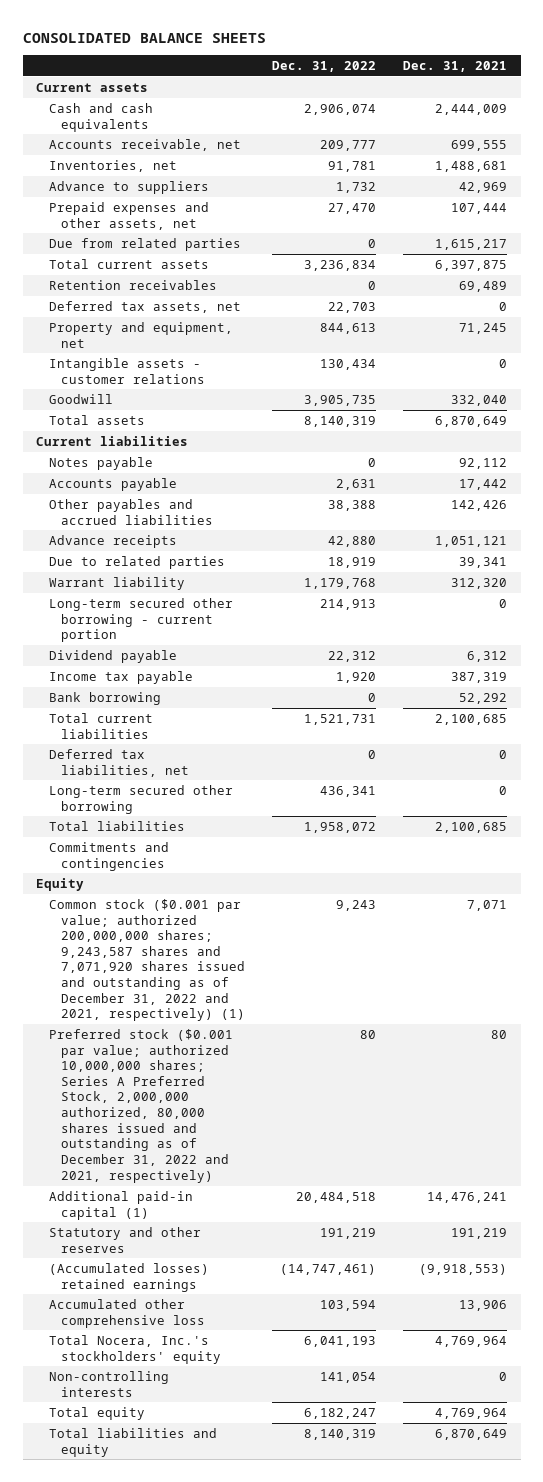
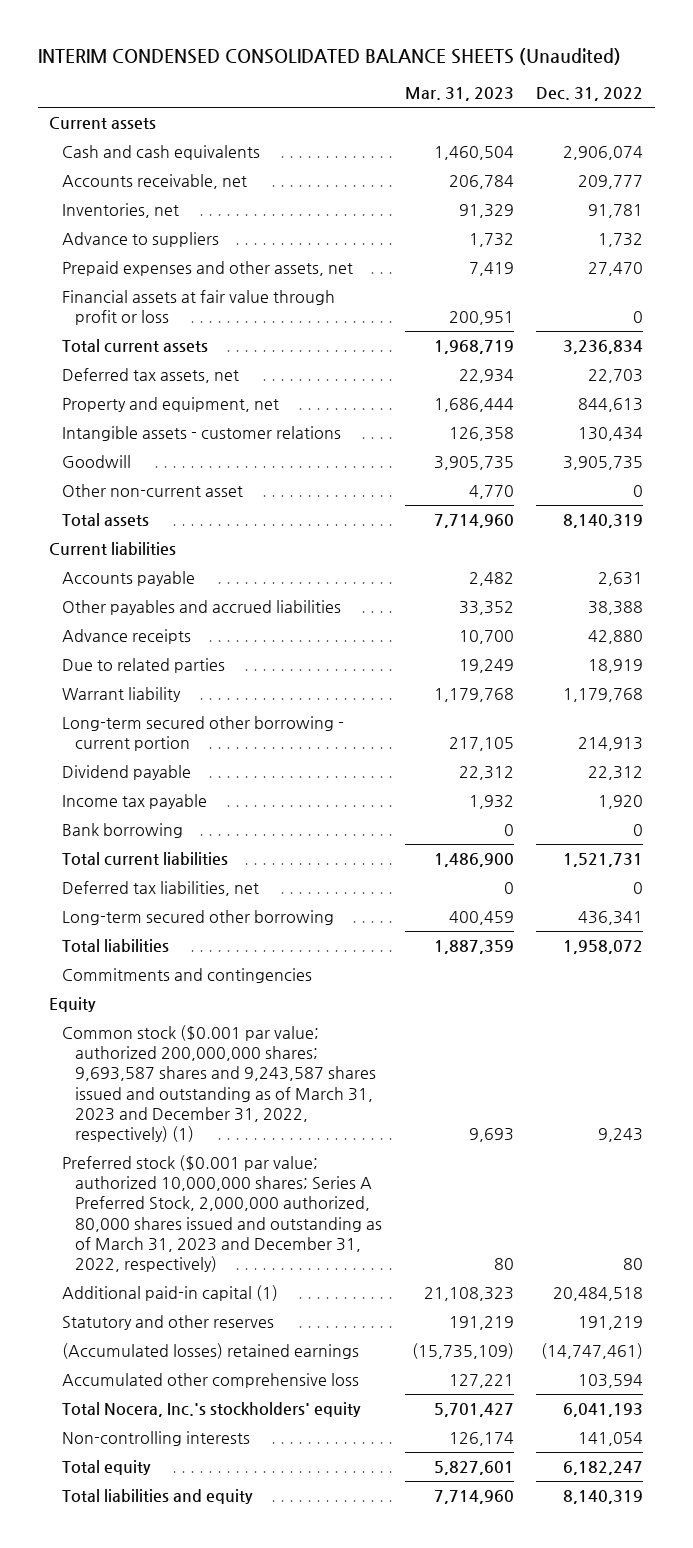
[22,32,266,43] CONSOLIDATED BALANCE SHEETS -> [38,48,622,66] INTERIM CONDENSED CONSOLIDATED BALANCE SHEETS (Unaudited)
[402,60,507,72] Dec. 31, 2021 -> none
none -> [404,87,514,102] Mar. 31, 2023
[48,237,241,251] Due from related parties -> none
none -> [62,289,336,326] Financial assets at fair value through profit or loss
[48,279,217,290] Retention receivables -> none
none -> [62,483,244,497] Other non-current asset
[48,456,153,470] Notes payable -> none
[48,898,245,1022] Common stock ($0.001 par value; authorized 200,000,000 shares; 9,243,587 shares and 7,071,920 shares issued and outstanding as of December 31, 2022 and 2021, respectively) (1) -> [62,1024,377,1142] Common stock ($0.001 par value; authorized 200,000,000 shares; 9,693,587 shares and 9,243,587 shares issued and outstanding as of March 31, 2023 and December 31, 2022, respectively) (1)
[48,1028,233,1183] Preferred stock ($0.001 par value; authorized 10,000,000 shares; Series A Preferred Stock, 2,000,000 authorized, 80,000 shares issued and outstanding as of December 31, 2022 and 2021, respectively) -> [62,1154,383,1272] Preferred stock ($0.001 par value; authorized 10,000,000 shares; Series A Preferred Stock, 2,000,000 authorized, 80,000 shares issued and outstanding as of March 31, 2023 and December 31, 2022, respectively)

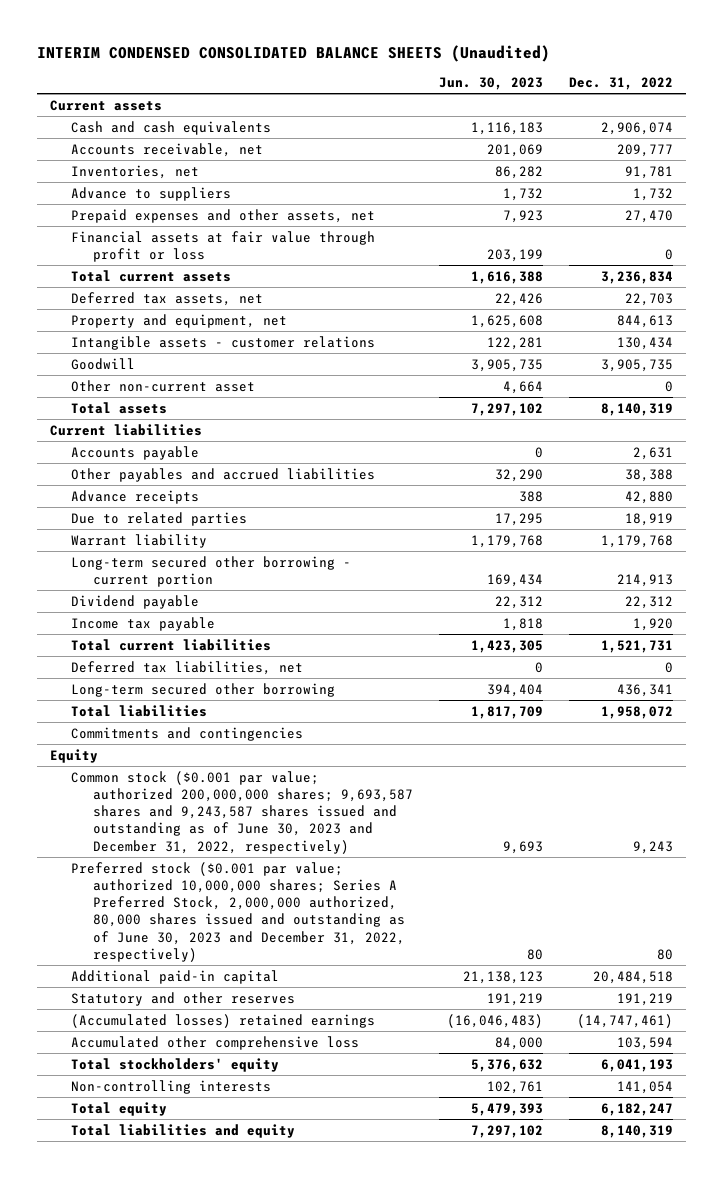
[404,87,514,102] Mar. 31, 2023 -> none
none -> [438,77,543,91] Jun. 30, 2023
[62,822,184,838] Bank borrowing -> none
[62,1024,377,1142] Common stock ($0.001 par value; authorized 200,000,000 shares; 9,693,587 shares and 9,243,587 shares issued and outstanding as of March 31, 2023 and December 31, 2022, respectively) (1) -> [71,770,413,854] Common stock ($0.001 par value; authorized 200,000,000 shares; 9,693,587 shares and 9,243,587 shares issued and outstanding as of June 30, 2023 and December 31, 2022, respectively)
[62,1154,383,1272] Preferred stock ($0.001 par value; authorized 10,000,000 shares; Series A Preferred Stock, 2,000,000 authorized, 80,000 shares issued and outstanding as of March 31, 2023 and December 31, 2022, respectively) -> [71,861,405,963] Preferred stock ($0.001 par value; authorized 10,000,000 shares; Series A Preferred Stock, 2,000,000 authorized, 80,000 shares issued and outstanding as of June 30, 2023 and December 31, 2022, respectively)
[62,1284,279,1301] Additional paid-in capital (1) -> [71,969,280,984] Additional paid-in capital
[62,1401,362,1417] Total Nocera, Inc.'s stockholders' equity -> [71,1057,280,1072] Total stockholders' equity

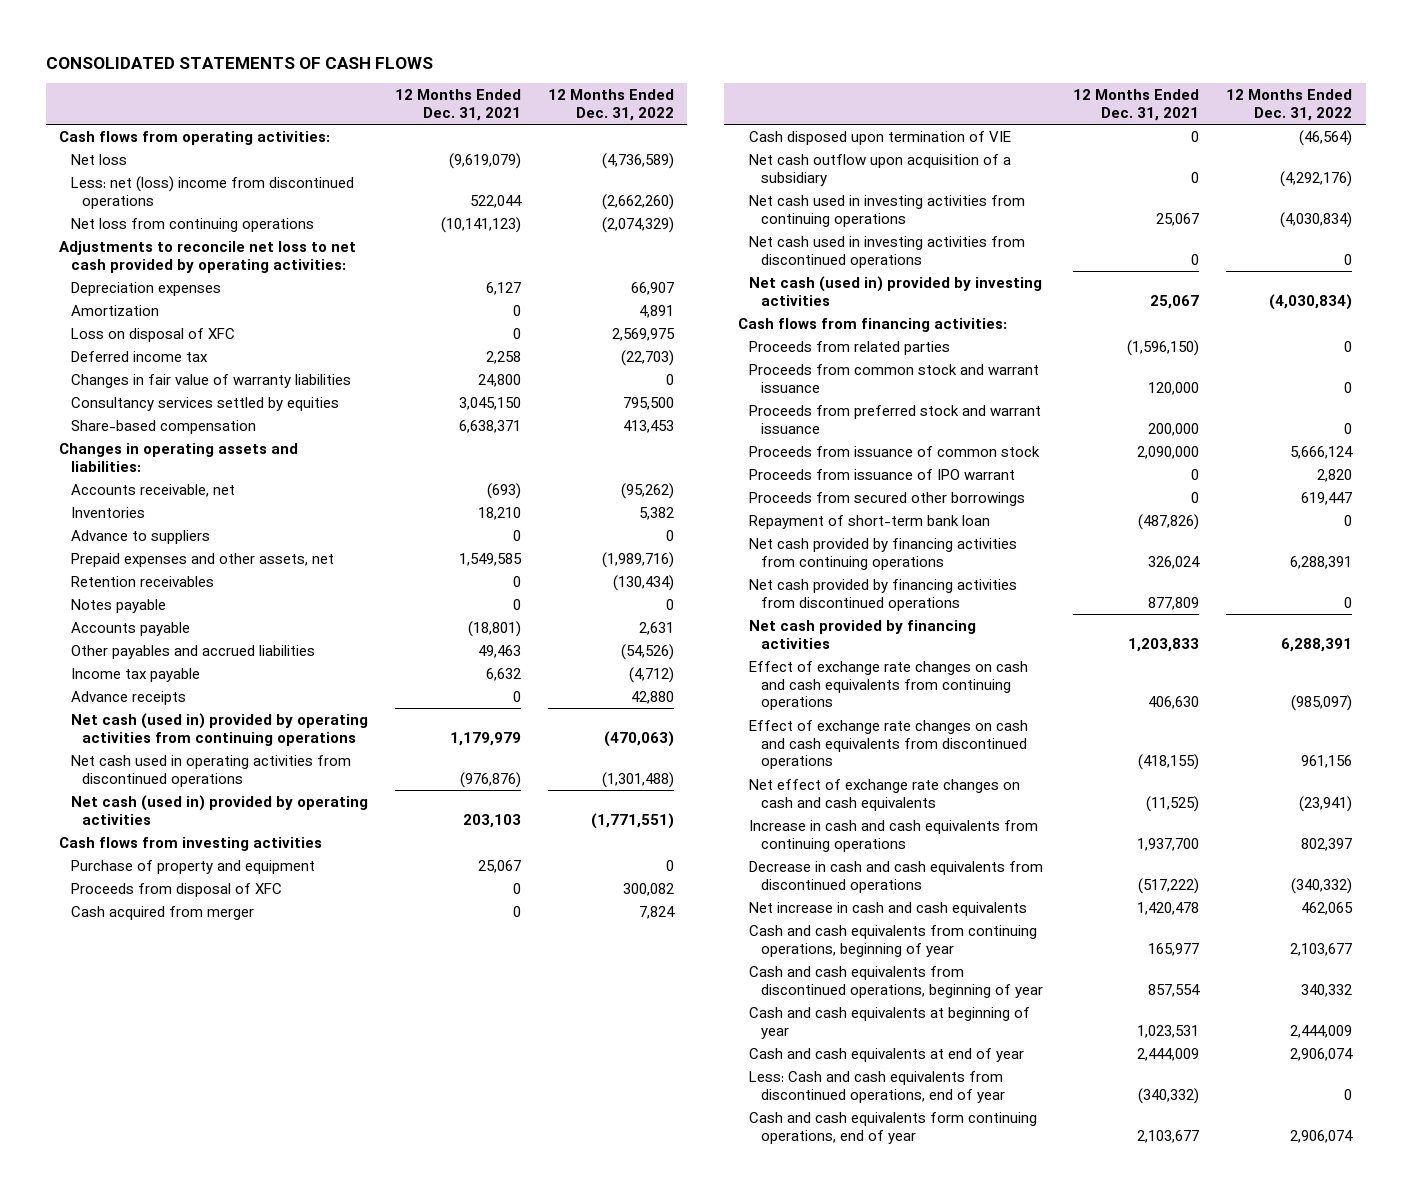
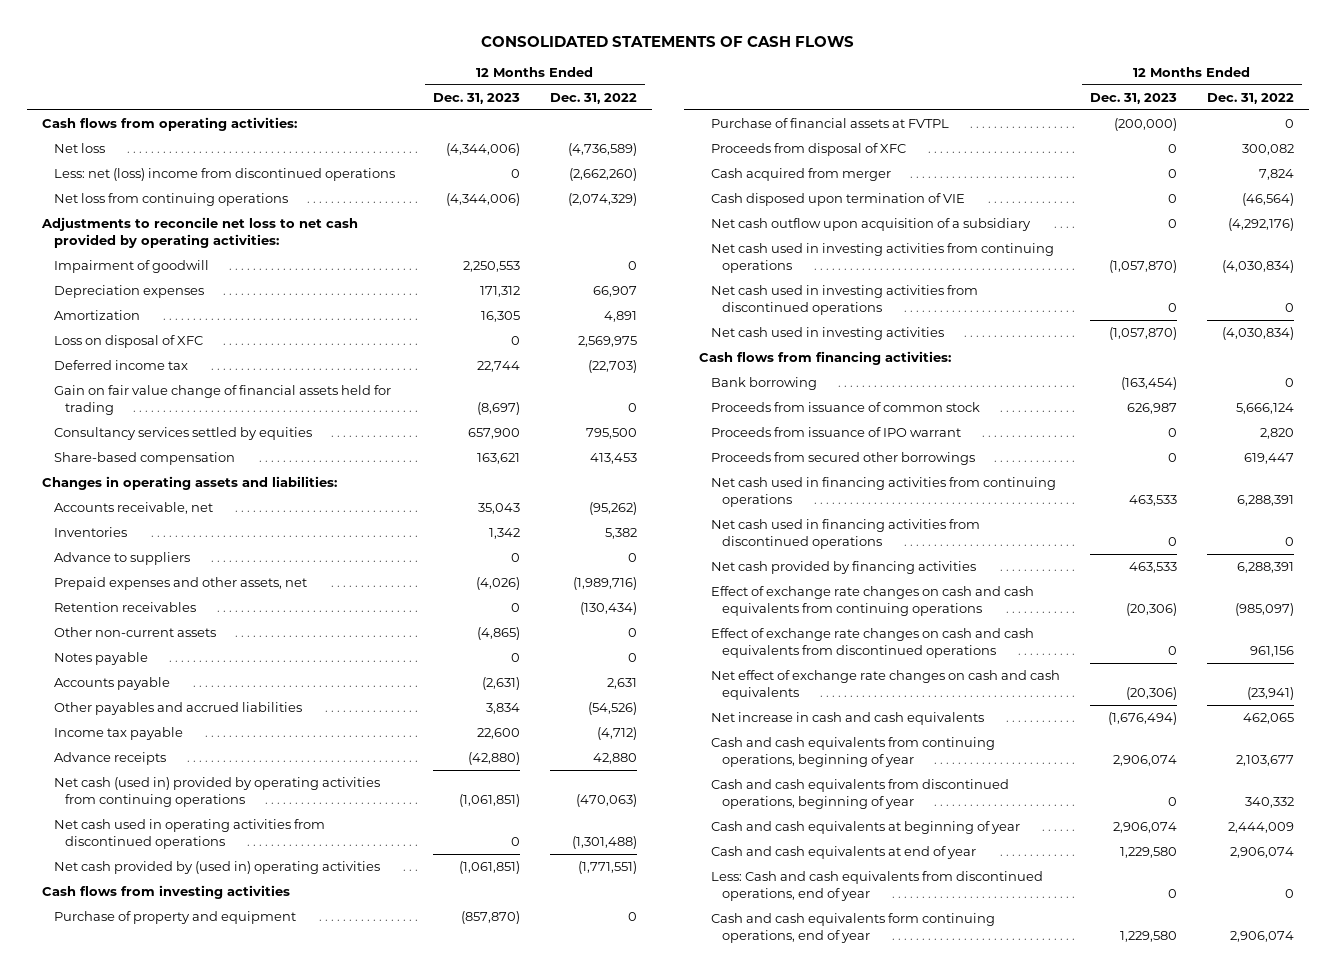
[394,89,521,121] 12 Months Ended Dec. 31, 2021 -> none
none -> [432,92,520,104] Dec. 31, 2023
none -> [53,259,209,273] Impairment of goodwill
[70,373,351,388] Changes in fair value of warranty liabilities -> none
none -> [53,384,391,415] Gain on fair value change of financial assets held for trading
none -> [53,626,216,637] Other non-current assets
[70,794,368,825] Net cash (used in) provided by operating activities -> [53,860,380,874] Net cash provided by (used in) operating activities
none -> [710,117,949,128] Purchase of financial assets at FVTPL
[749,275,1043,306] Net cash (used in) provided by investing activities -> [710,326,944,340] Net cash used in investing activities
[749,340,951,355] Proceeds from related parties -> none
[749,363,1040,393] Proceeds from common stock and warrant issuance -> none
[749,404,1042,434] Proceeds from preferred stock and warrant issuance -> none
none -> [710,376,817,390] Bank borrowing
[749,514,991,529] Repayment of short-term bank loan -> none
[749,537,1018,570] Net cash provided by financing activities from continuing operations -> [710,476,1056,507] Net cash used in financing activities from continuing operations
[749,578,1018,611] Net cash provided by financing activities from discontinued operations -> [710,518,980,549] Net cash used in financing activities from discontinued operations
[749,819,1039,852] Increase in cash and cash equivalents from continuing operations -> none
[749,860,1044,893] Decrease in cash and cash equivalents from discontinued operations -> none

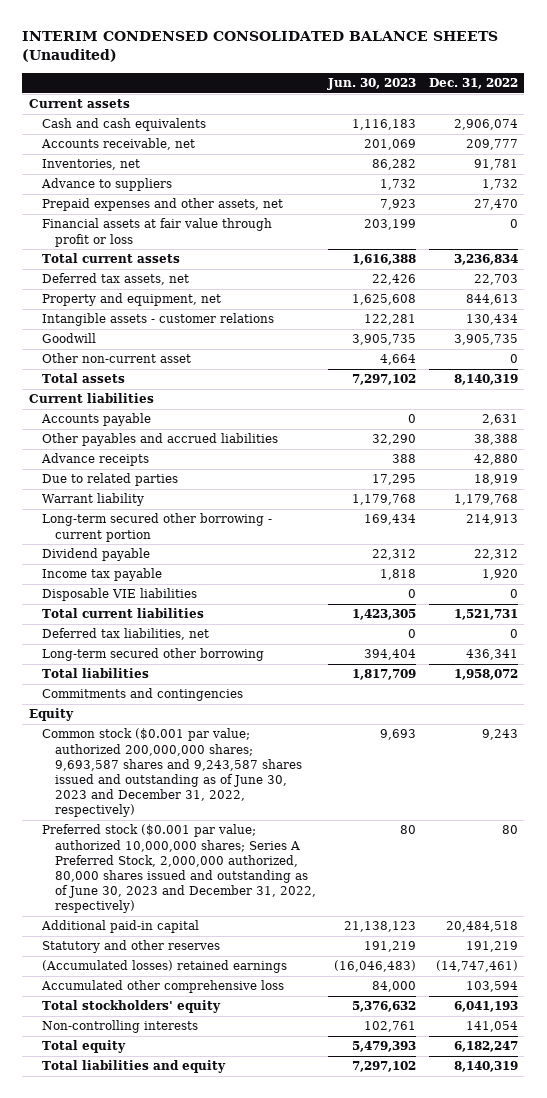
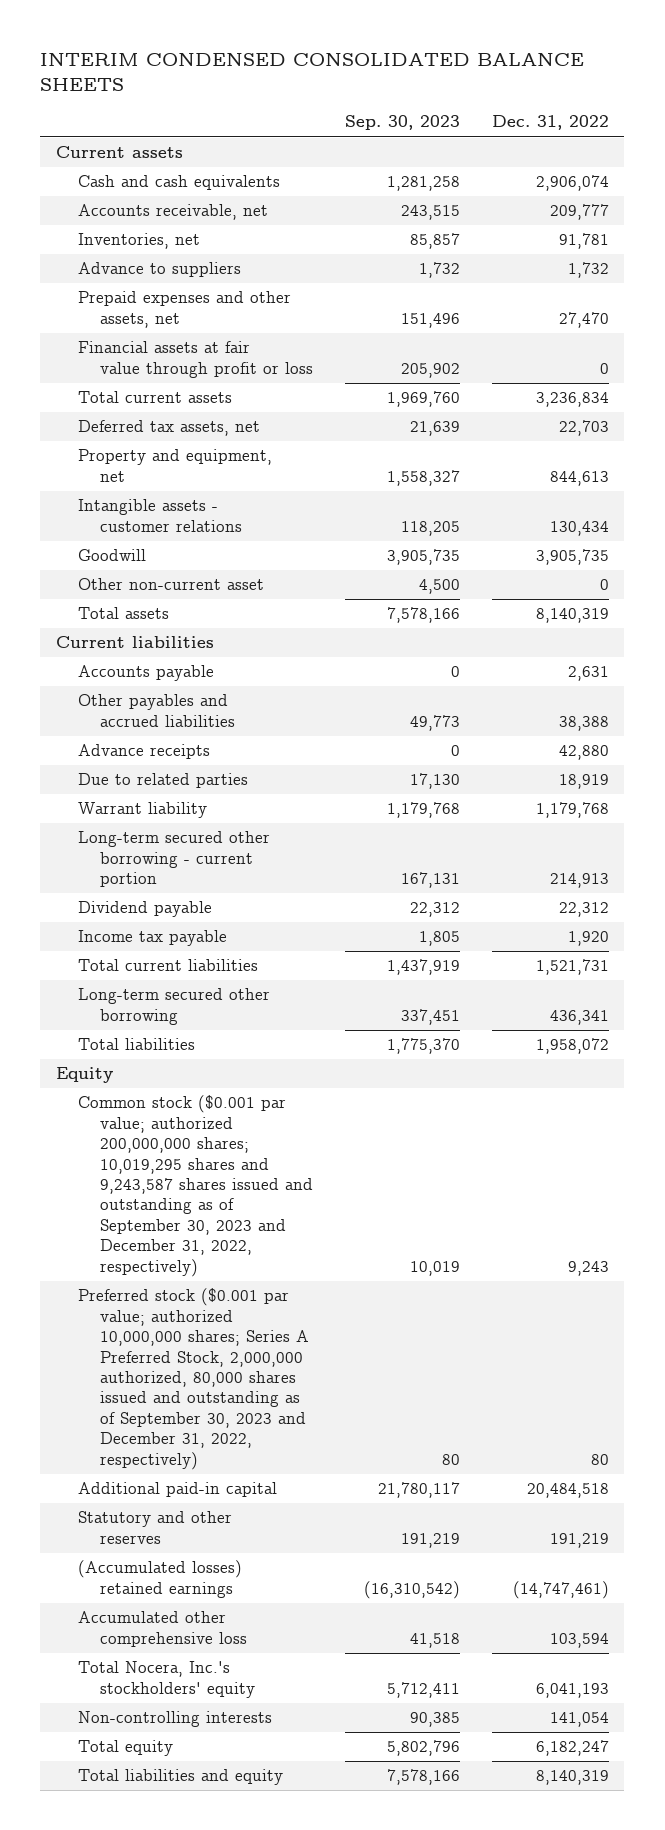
[22,31,499,63] INTERIM CONDENSED CONSOLIDATED BALANCE SHEETS (Unaudited) -> [40,52,585,91] INTERIM CONDENSED CONSOLIDATED BALANCE SHEETS
[327,78,417,91] Jun. 30, 2023 -> none
none -> [344,115,460,131] Sep. 30, 2023
[41,588,197,602] Disposable VIE liabilities -> none
[41,628,209,641] Deferred tax liabilities, net -> none
[41,688,243,702] Commitments and contingencies -> none
[41,728,302,818] Common stock ($0.001 par value; authorized 200,000,000 shares; 9,693,587 shares and 9,243,587 shares issued and outstanding as of June 30, 2023 and December 31, 2022, respectively) -> [78,1095,314,1277] Common stock ($0.001 par value; authorized 200,000,000 shares; 10,019,295 shares and 9,243,587 shares issued and outstanding as of September 30, 2023 and December 31, 2022, respectively)
[41,824,316,914] Preferred stock ($0.001 par value; authorized 10,000,000 shares; Series A Preferred Stock, 2,000,000 authorized, 80,000 shares issued and outstanding as of June 30, 2023 and December 31, 2022, respectively) -> [78,1288,310,1470] Preferred stock ($0.001 par value; authorized 10,000,000 shares; Series A Preferred Stock, 2,000,000 authorized, 80,000 shares issued and outstanding as of September 30, 2023 and December 31, 2022, respectively)
[41,1000,221,1014] Total stockholders' equity -> [78,1661,256,1698] Total Nocera, Inc.'s stockholders' equity

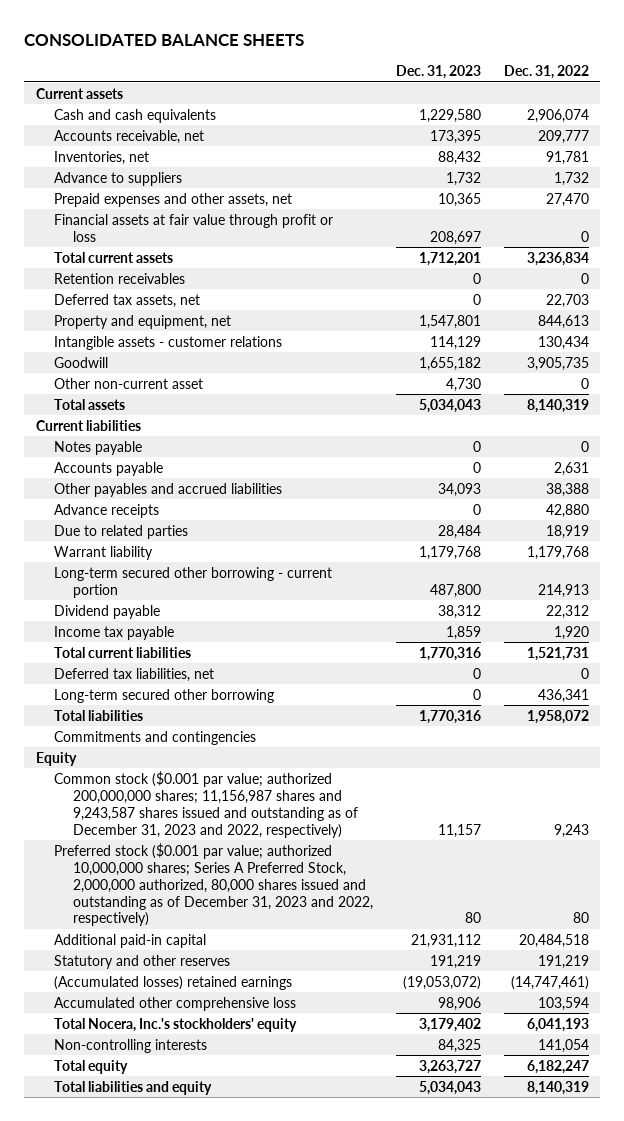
[40,52,585,91] INTERIM CONDENSED CONSOLIDATED BALANCE SHEETS -> [24,34,305,47] CONSOLIDATED BALANCE SHEETS
[344,115,460,131] Sep. 30, 2023 -> none
none -> [395,64,481,79] Dec. 31, 2023
none -> [54,272,186,284] Retention receivables
none -> [54,440,143,455] Notes payable
none -> [54,667,215,682] Deferred tax liabilities, net
none -> [54,730,257,745] Commitments and contingencies
[78,1095,314,1277] Common stock ($0.001 par value; authorized 200,000,000 shares; 10,019,295 shares and 9,243,587 shares issued and outstanding as of September 30, 2023 and December 31, 2022, respectively) -> [54,770,359,838] Common stock ($0.001 par value; authorized 200,000,000 shares; 11,156,987 shares and 9,243,587 shares issued and outstanding as of December 31, 2023 and 2022, respectively)
[78,1288,310,1470] Preferred stock ($0.001 par value; authorized 10,000,000 shares; Series A Preferred Stock, 2,000,000 authorized, 80,000 shares issued and outstanding as of September 30, 2023 and December 31, 2022, respectively) -> [54,842,374,927] Preferred stock ($0.001 par value; authorized 10,000,000 shares; Series A Preferred Stock, 2,000,000 authorized, 80,000 shares issued and outstanding as of December 31, 2023 and 2022, respectively)

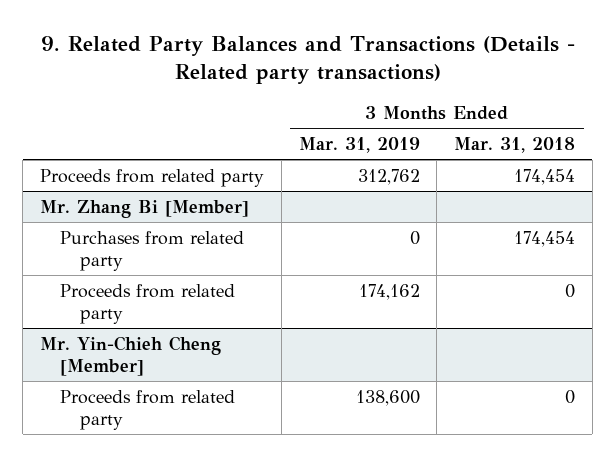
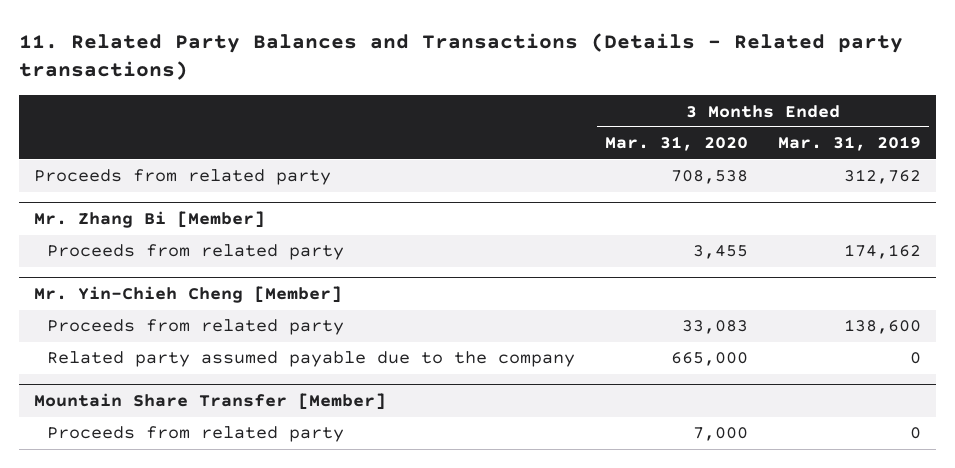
[40,36,575,85] 9. Related Party Balances and Transactions (Details - Related party transactions) -> [18,32,903,81] 11. Related Party Balances and Transactions (Details - Related party transactions)
[454,137,576,154] Mar. 31, 2018 -> none
none -> [605,136,749,152] Mar. 31, 2020
[59,230,244,271] Purchases from related party -> none
none -> [46,351,575,368] Related party assumed payable due to the company
none -> [33,393,386,411] Mountain Share Transfer [Member]
none -> [46,426,344,443] Proceeds from related party

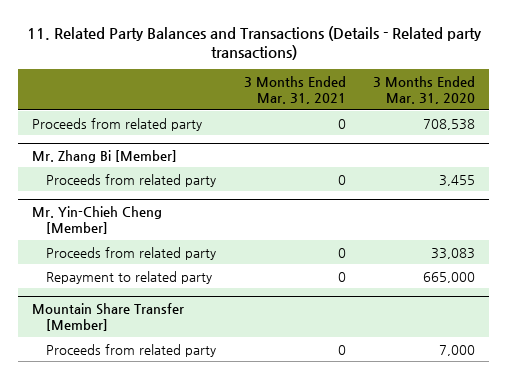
[778,136,922,152] Mar. 31, 2019 -> none
none -> [243,75,346,104] 3 Months Ended Mar. 31, 2021
[46,351,575,368] Related party assumed payable due to the company -> [46,270,213,284] Repayment to related party

